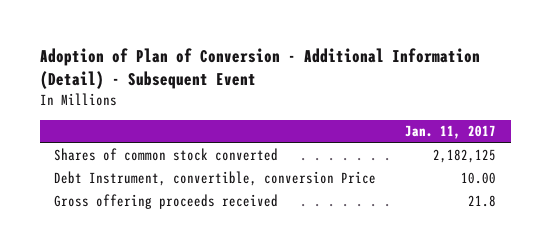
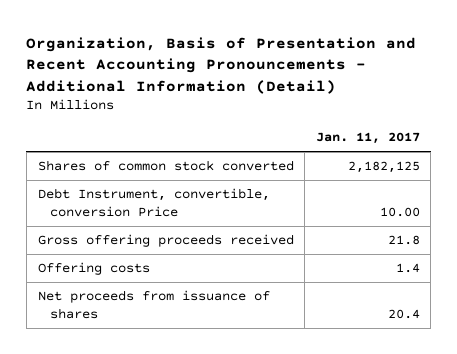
[39,48,480,90] Adoption of Plan of Conversion - Additional Information (Detail) - Subsequent Event -> [26,36,417,94] Organization, Basis of Presentation and Recent Accounting Pronouncements - Additional Information (Detail)
none -> [37,262,150,276] Offering costs
none -> [37,290,270,319] Net proceeds from issuance of shares

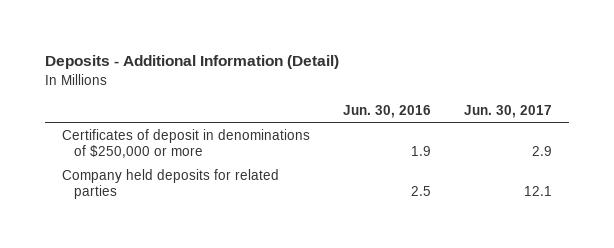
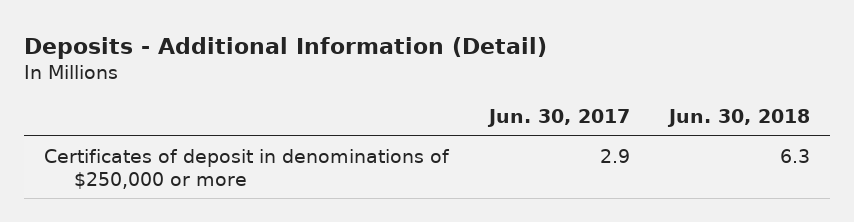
[342,105,431,119] Jun. 30, 2016 -> none
none -> [667,109,811,128] Jun. 30, 2018
[61,168,279,199] Company held deposits for related parties -> none

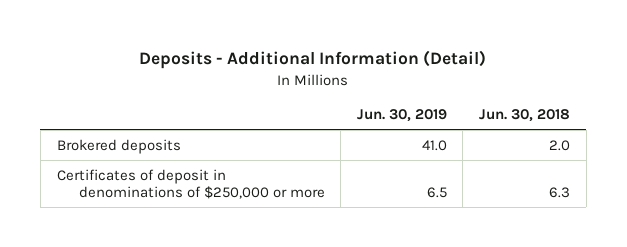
[486,109,630,128] Jun. 30, 2017 -> none
none -> [356,109,447,123] Jun. 30, 2019
none -> [56,138,181,154] Brokered deposits

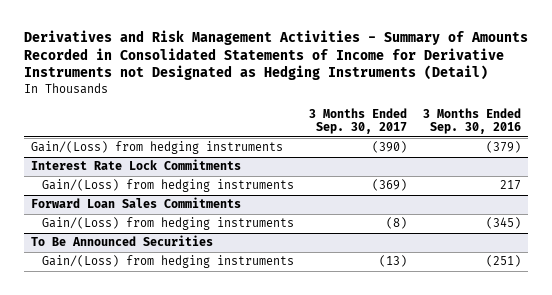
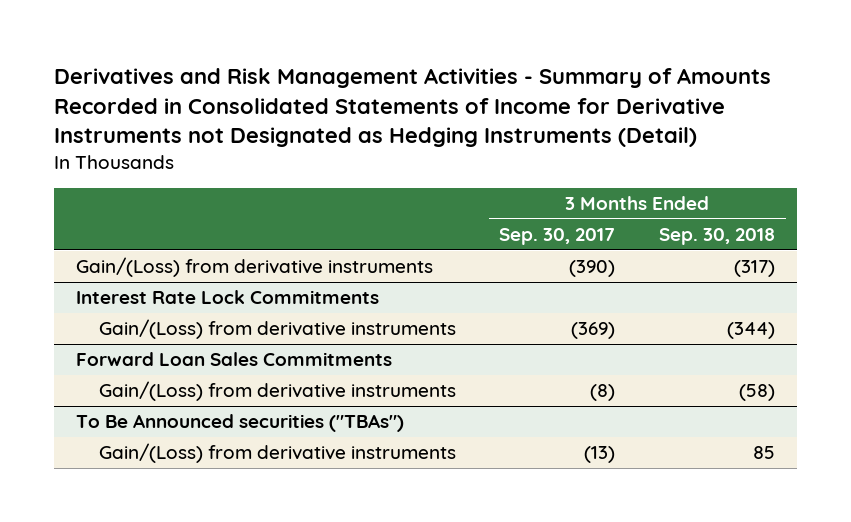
[422,108,521,135] 3 Months Ended Sep. 30, 2016 -> none
none -> [658,227,775,245] Sep. 30, 2018
[31,141,284,155] Gain/(Loss) from hedging instruments -> [75,257,433,278] Gain/(Loss) from derivative instruments
[42,179,295,193] Gain/(Loss) from hedging instruments -> [98,319,456,340] Gain/(Loss) from derivative instruments
[42,217,295,231] Gain/(Loss) from hedging instruments -> [98,381,456,402] Gain/(Loss) from derivative instruments
[31,235,214,247] To Be Announced Securities -> [75,414,404,433] To Be Announced securities ("TBAs")
[42,255,295,269] Gain/(Loss) from hedging instruments -> [98,443,456,464] Gain/(Loss) from derivative instruments

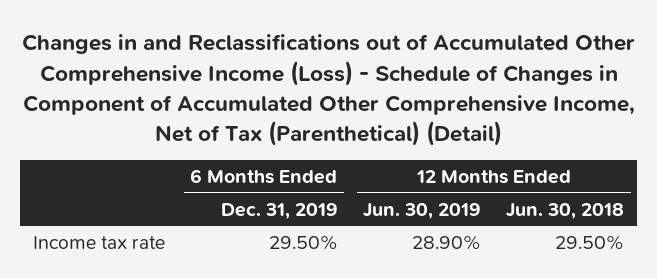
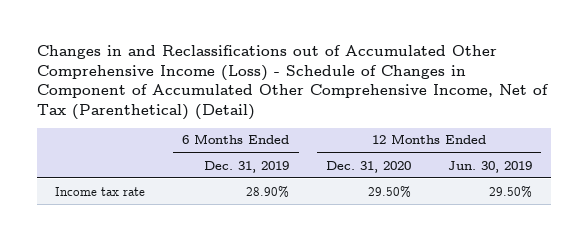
[506,202,625,219] Jun. 30, 2018 -> none
none -> [326,160,412,173] Dec. 31, 2020
[268,234,338,250] 29.50% -> [246,185,290,198] 28.90%
[411,234,481,250] 28.90% -> [489,185,533,198] 29.50%

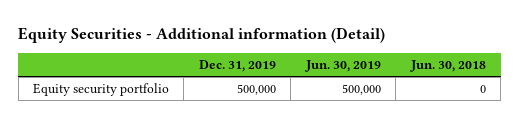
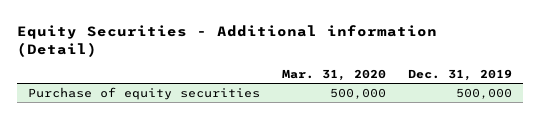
[304,60,381,73] Jun. 30, 2019 -> none
[409,60,486,73] Jun. 30, 2018 -> none
none -> [281,69,386,82] Mar. 31, 2020
[32,83,169,97] Equity security portfolio -> [28,86,261,100] Purchase of equity securities

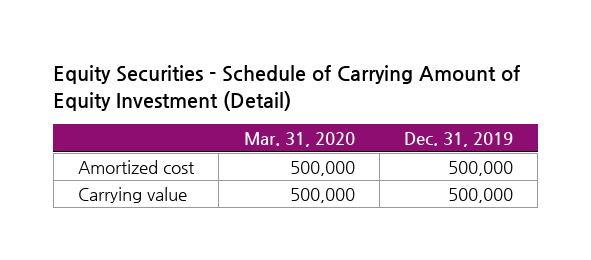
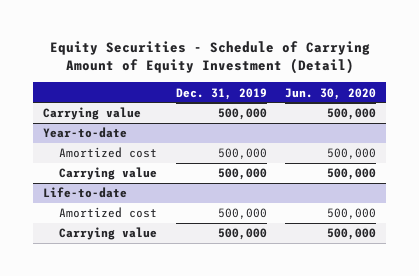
[243,132,355,148] Mar. 31, 2020 -> none
none -> [285,87,377,100] Jun. 30, 2020
none -> [42,107,141,121] Carrying value
none -> [42,127,127,139] Year-to-date
none -> [42,187,127,199] Life-to-date
none -> [58,207,157,219] Amortized cost
none -> [58,227,157,241] Carrying value

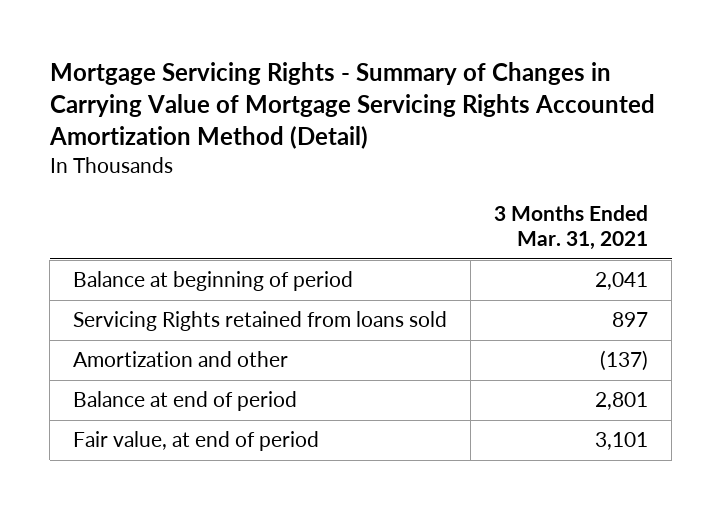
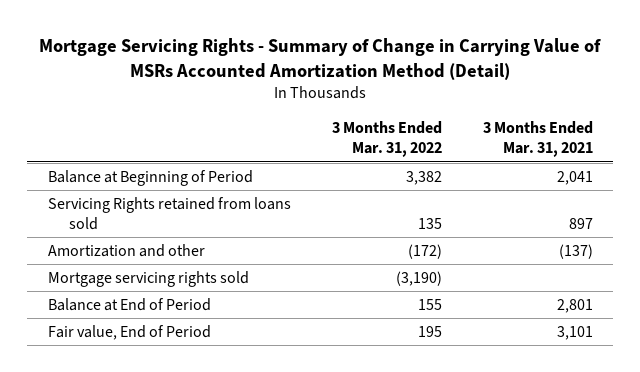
[48,62,655,150] Mortgage Servicing Rights - Summary of Changes in Carrying Value of Mortgage Servicing Rights Accounted Amortization Method (Detail) -> [39,37,602,80] Mortgage Servicing Rights - Summary of Change in Carrying Value of MSRs Accounted Amortization Method (Detail)
none -> [331,121,442,158] 3 Months Ended Mar. 31, 2022
[73,271,354,292] Balance at beginning of period -> [47,169,253,186] Balance at Beginning of Period
none -> [47,270,249,287] Mortgage servicing rights sold
[73,391,298,412] Balance at end of period -> [47,297,211,311] Balance at End of Period
[73,431,320,452] Fair value, at end of period -> [47,324,211,340] Fair value, End of Period

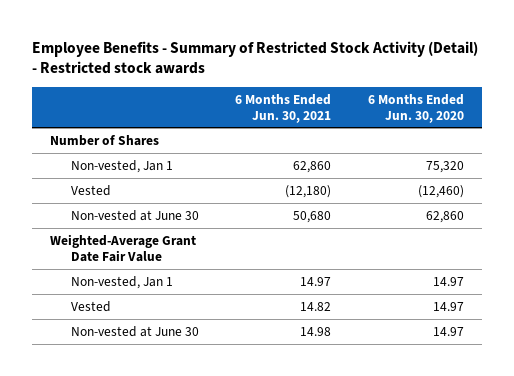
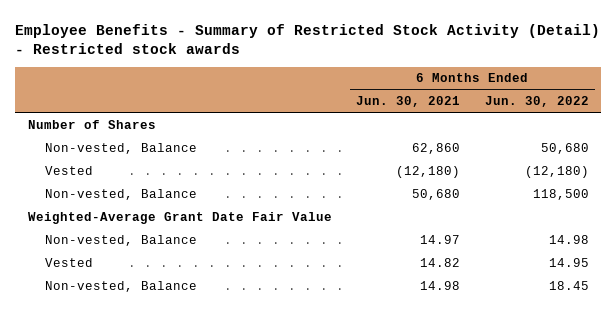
[367,93,464,123] 6 Months Ended Jun. 30, 2020 -> none
none -> [484,95,589,107] Jun. 30, 2022
[70,159,173,173] Non-vested, Jan 1 -> [44,142,197,154] Non-vested, Balance
[70,209,199,221] Non-vested at June 30 -> [44,188,197,200] Non-vested, Balance
[70,275,173,289] Non-vested, Jan 1 -> [44,234,197,246] Non-vested, Balance
[70,325,199,337] Non-vested at June 30 -> [44,280,197,292] Non-vested, Balance

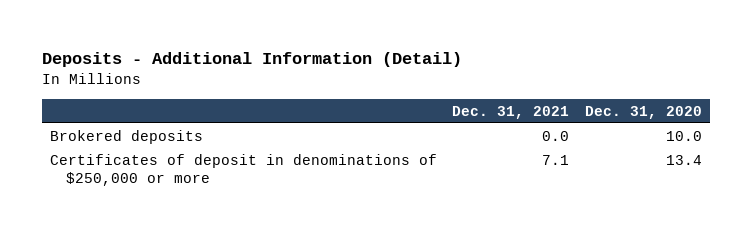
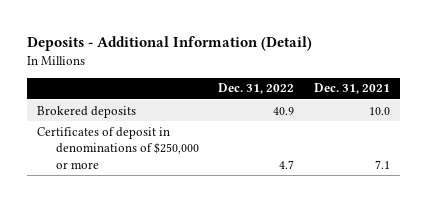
[584,105,702,119] Dec. 31, 2020 -> none
none -> [218,83,295,95] Dec. 31, 2022
[542,130,570,141] 0.0 -> [368,106,390,115] 10.0

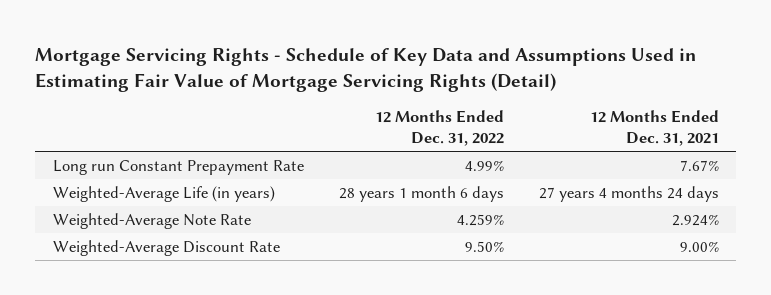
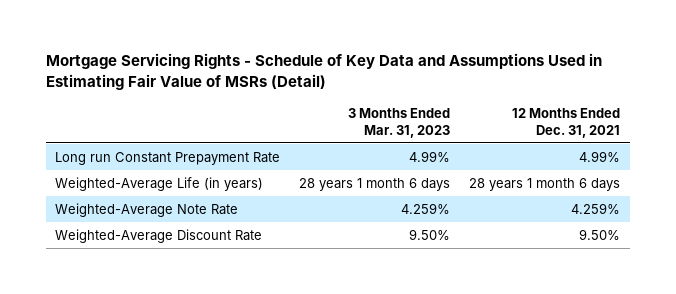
[35,47,697,92] Mortgage Servicing Rights - Schedule of Key Data and Assumptions Used in Estimating Fair Value of Mortgage Servicing Rights (Detail) -> [45,53,602,90] Mortgage Servicing Rights - Schedule of Key Data and Assumptions Used in Estimating Fair Value of MSRs (Detail)
[374,109,504,147] 12 Months Ended Dec. 31, 2022 -> none
none -> [348,107,451,138] 3 Months Ended Mar. 31, 2023
[679,159,719,171] 7.67% -> [579,150,621,162] 4.99%
[538,185,719,202] 27 years 4 months 24 days -> [469,177,621,191] 28 years 1 month 6 days
[671,213,719,226] 2.924% -> [571,202,621,214] 4.259%
[679,240,719,252] 9.00% -> [579,228,621,240] 9.50%

